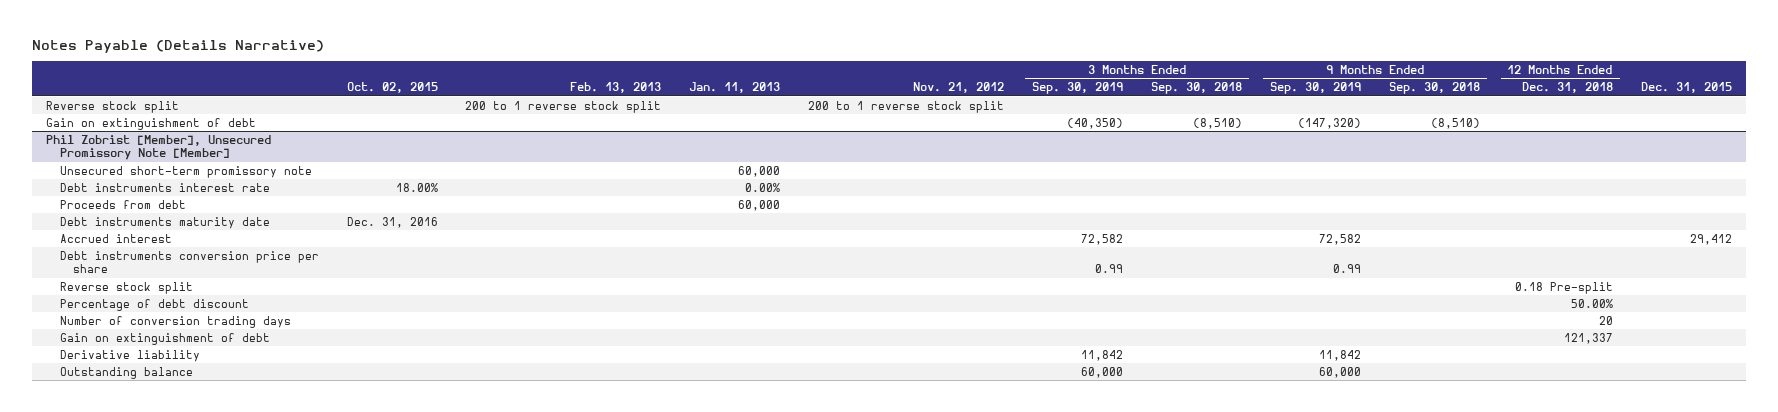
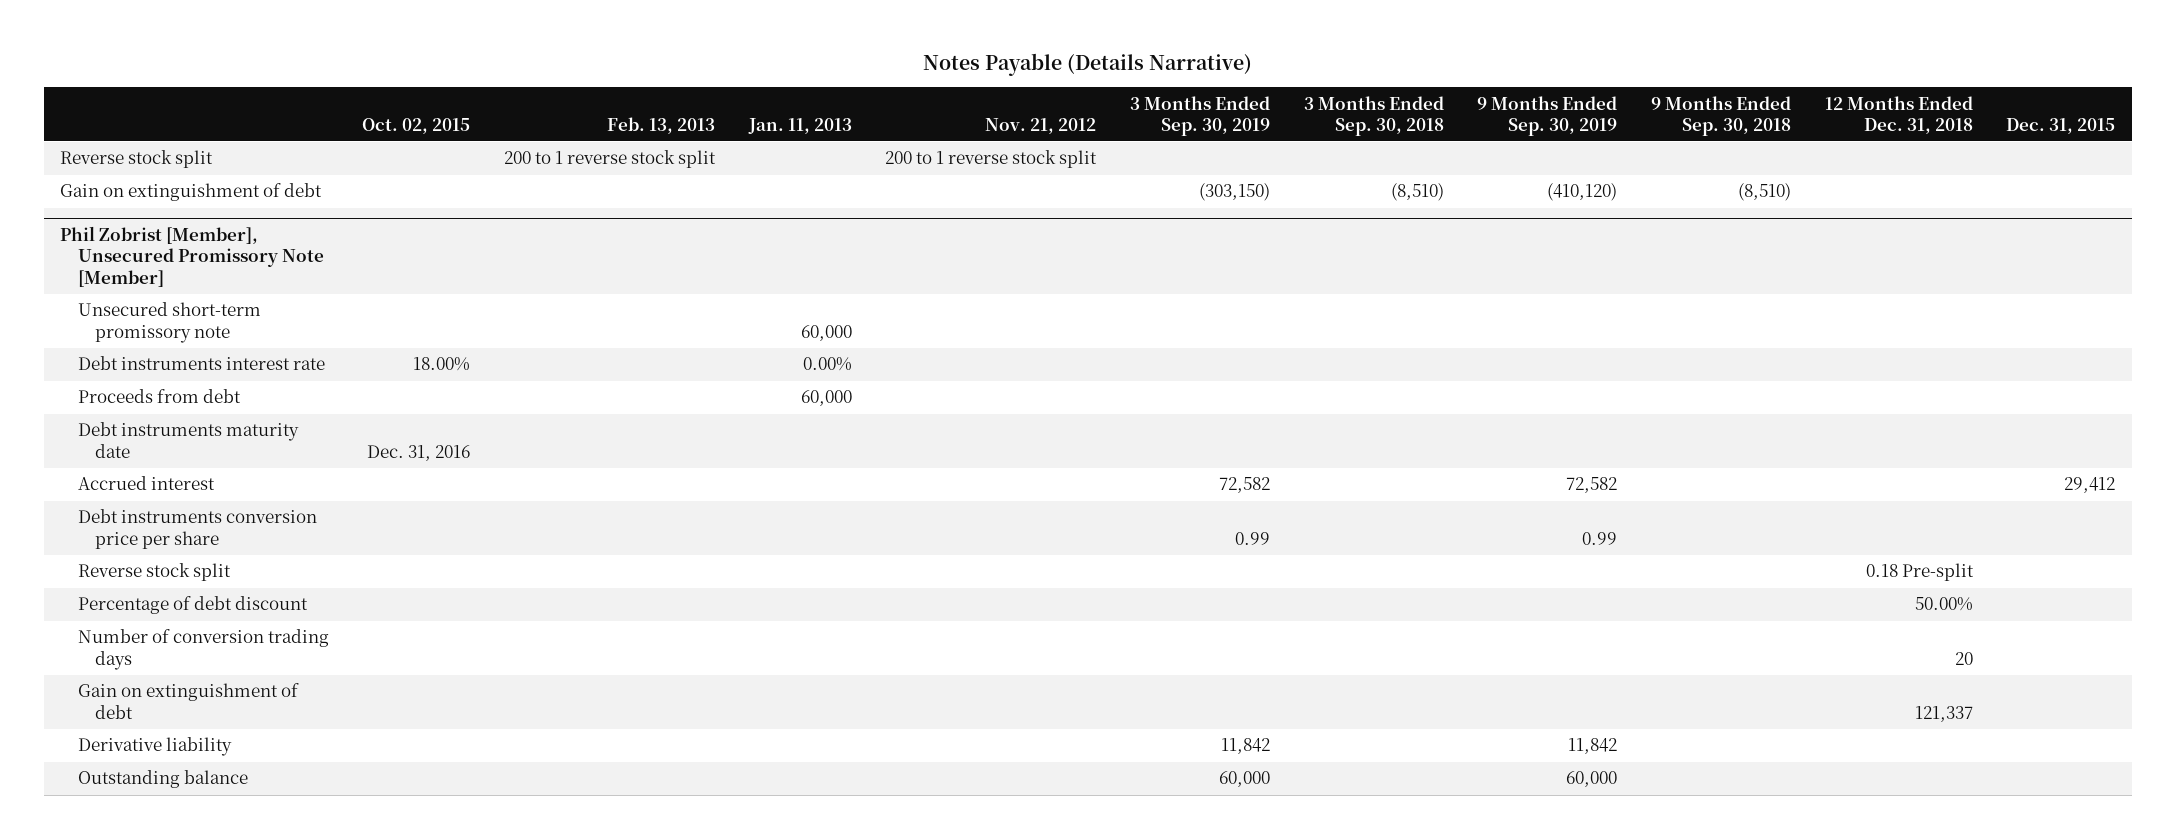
[1067,117,1124,129] (40,350) -> [1199,183,1271,202] (303,150)
[1298,117,1362,129] (147,320) -> [1547,183,1618,202] (410,120)

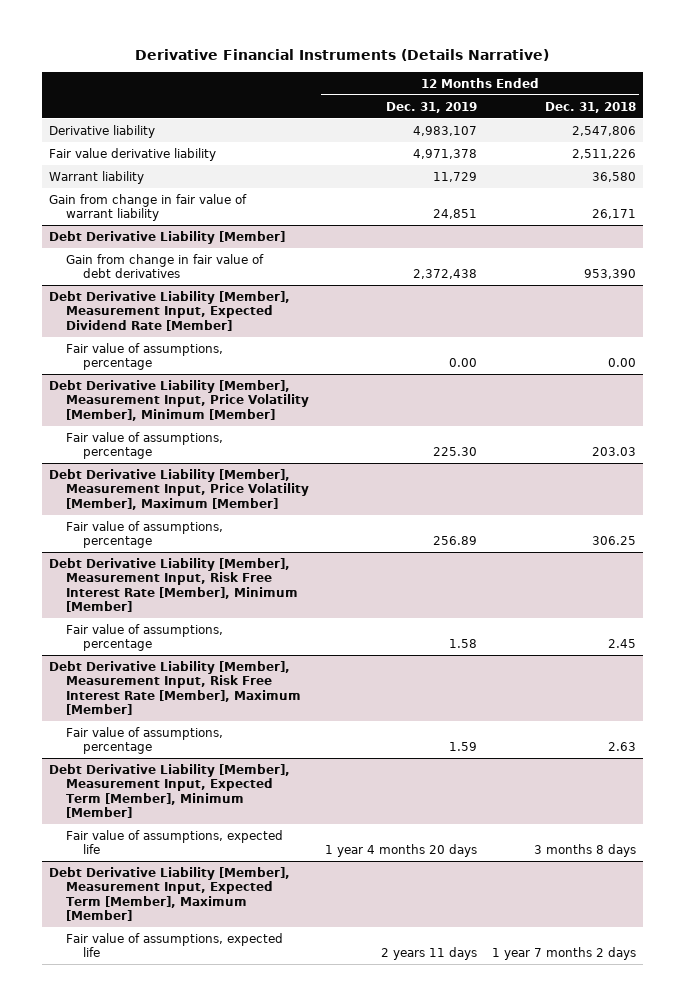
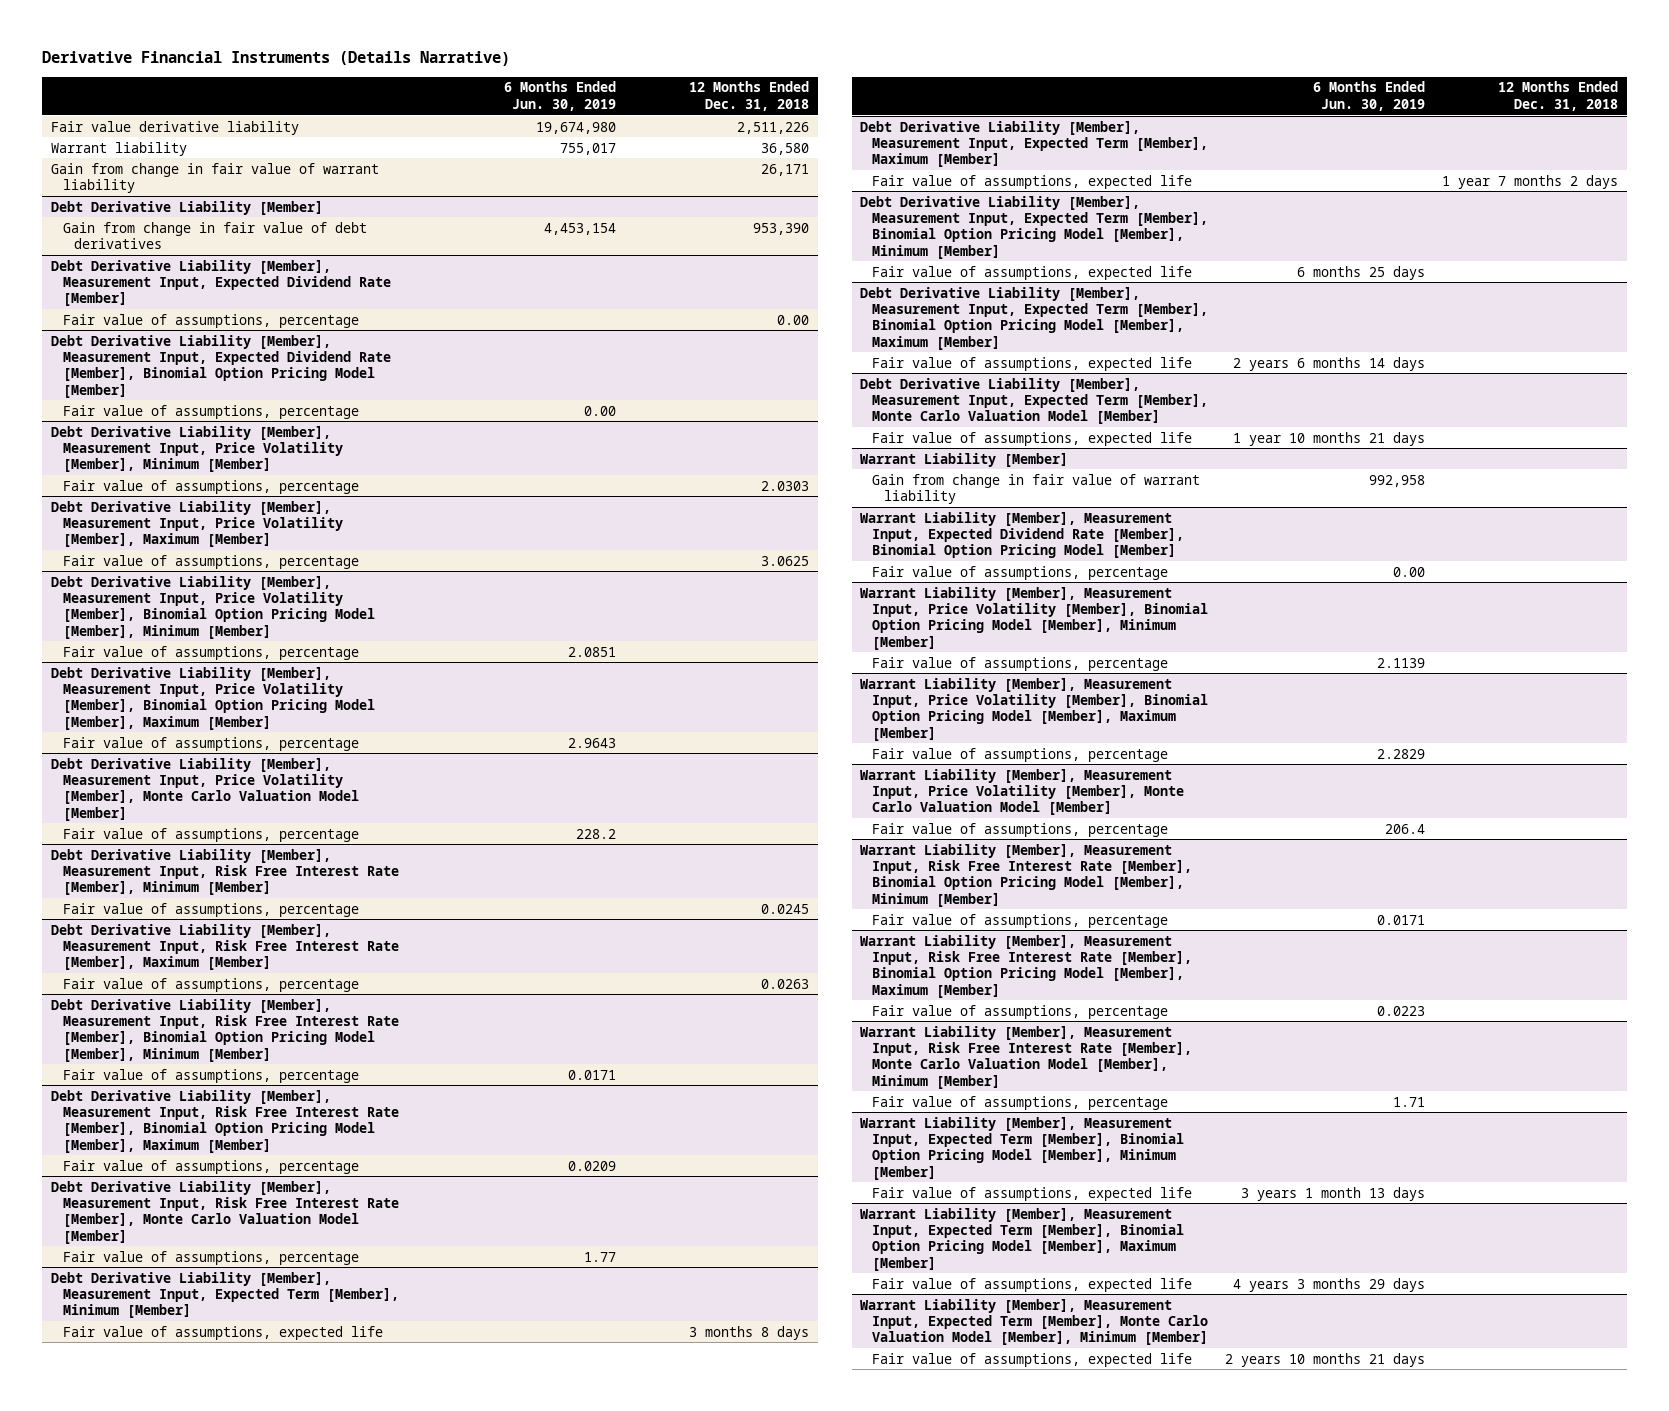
[385,101,477,113] Dec. 31, 2019 -> none
none -> [503,81,616,111] 6 Months Ended Jun. 30, 2019
[49,124,156,138] Derivative liability -> none
none -> [50,334,391,398] Debt Derivative Liability [Member], Measurement Input, Expected Dividend Rate [Member], Binomial Option Pricing Model [Member]
none -> [62,404,359,419] Fair value of assumptions, percentage
[591,447,636,457] 203.03 -> [761,480,810,491] 2.0303
[591,536,636,546] 306.25 -> [761,555,810,566] 3.0625
none -> [50,575,375,639] Debt Derivative Liability [Member], Measurement Input, Price Volatility [Member], Binomial Option Pricing Model [Member], Minimum [Member]
none -> [62,645,359,660] Fair value of assumptions, percentage
none -> [50,666,375,730] Debt Derivative Liability [Member], Measurement Input, Price Volatility [Member], Binomial Option Pricing Model [Member], Maximum [Member]
none -> [62,736,359,751] Fair value of assumptions, percentage
none -> [50,757,359,821] Debt Derivative Liability [Member], Measurement Input, Price Volatility [Member], Monte Carlo Valuation Model [Member]
none -> [62,827,359,842] Fair value of assumptions, percentage
[607,639,636,649] 2.45 -> [761,903,810,914] 0.0245
[607,742,636,752] 2.63 -> [761,978,810,989] 0.0263
none -> [50,998,399,1062] Debt Derivative Liability [Member], Measurement Input, Risk Free Interest Rate [Member], Binomial Option Pricing Model [Member], Minimum [Member]
none -> [62,1068,359,1083] Fair value of assumptions, percentage
none -> [50,1089,399,1153] Debt Derivative Liability [Member], Measurement Input, Risk Free Interest Rate [Member], Binomial Option Pricing Model [Member], Maximum [Member]
none -> [62,1159,359,1174] Fair value of assumptions, percentage
none -> [50,1180,399,1244] Debt Derivative Liability [Member], Measurement Input, Risk Free Interest Rate [Member], Monte Carlo Valuation Model [Member]
none -> [62,1250,359,1265] Fair value of assumptions, percentage
none -> [860,195,1208,259] Debt Derivative Liability [Member], Measurement Input, Expected Term [Member], Binomial Option Pricing Model [Member], Minimum [Member]
none -> [871,265,1192,280] Fair value of assumptions, expected life
none -> [860,286,1208,350] Debt Derivative Liability [Member], Measurement Input, Expected Term [Member], Binomial Option Pricing Model [Member], Maximum [Member]
none -> [871,356,1192,371] Fair value of assumptions, expected life
none -> [860,377,1208,425] Debt Derivative Liability [Member], Measurement Input, Expected Term [Member], Monte Carlo Valuation Model [Member]
none -> [871,431,1192,446] Fair value of assumptions, expected life
none -> [860,452,1069,467] Warrant Liability [Member]
none -> [871,473,1200,504] Gain from change in fair value of warrant liability
none -> [860,511,1184,559] Warrant Liability [Member], Measurement Input, Expected Dividend Rate [Member], Binomial Option Pricing Model [Member]
none -> [871,565,1168,580] Fair value of assumptions, percentage
none -> [860,586,1208,650] Warrant Liability [Member], Measurement Input, Price Volatility [Member], Binomial Option Pricing Model [Member], Minimum [Member]
none -> [871,656,1168,671] Fair value of assumptions, percentage
none -> [860,677,1208,741] Warrant Liability [Member], Measurement Input, Price Volatility [Member], Binomial Option Pricing Model [Member], Maximum [Member]
none -> [871,747,1168,762] Fair value of assumptions, percentage
none -> [860,768,1184,816] Warrant Liability [Member], Measurement Input, Price Volatility [Member], Monte Carlo Valuation Model [Member]
none -> [871,822,1168,837] Fair value of assumptions, percentage
none -> [860,843,1192,907] Warrant Liability [Member], Measurement Input, Risk Free Interest Rate [Member], Binomial Option Pricing Model [Member], Minimum [Member]
none -> [871,913,1168,928] Fair value of assumptions, percentage
none -> [860,934,1192,998] Warrant Liability [Member], Measurement Input, Risk Free Interest Rate [Member], Binomial Option Pricing Model [Member], Maximum [Member]
none -> [871,1004,1168,1019] Fair value of assumptions, percentage
none -> [860,1025,1192,1089] Warrant Liability [Member], Measurement Input, Risk Free Interest Rate [Member], Monte Carlo Valuation Model [Member], Minimum [Member]
none -> [871,1095,1168,1110] Fair value of assumptions, percentage
none -> [860,1116,1184,1180] Warrant Liability [Member], Measurement Input, Expected Term [Member], Binomial Option Pricing Model [Member], Minimum [Member]
none -> [871,1186,1192,1201] Fair value of assumptions, expected life
none -> [860,1207,1184,1271] Warrant Liability [Member], Measurement Input, Expected Term [Member], Binomial Option Pricing Model [Member], Maximum [Member]
none -> [871,1277,1192,1292] Fair value of assumptions, expected life
none -> [860,1298,1208,1346] Warrant Liability [Member], Measurement Input, Expected Term [Member], Monte Carlo Valuation Model [Member], Minimum [Member]
none -> [871,1352,1192,1367] Fair value of assumptions, expected life

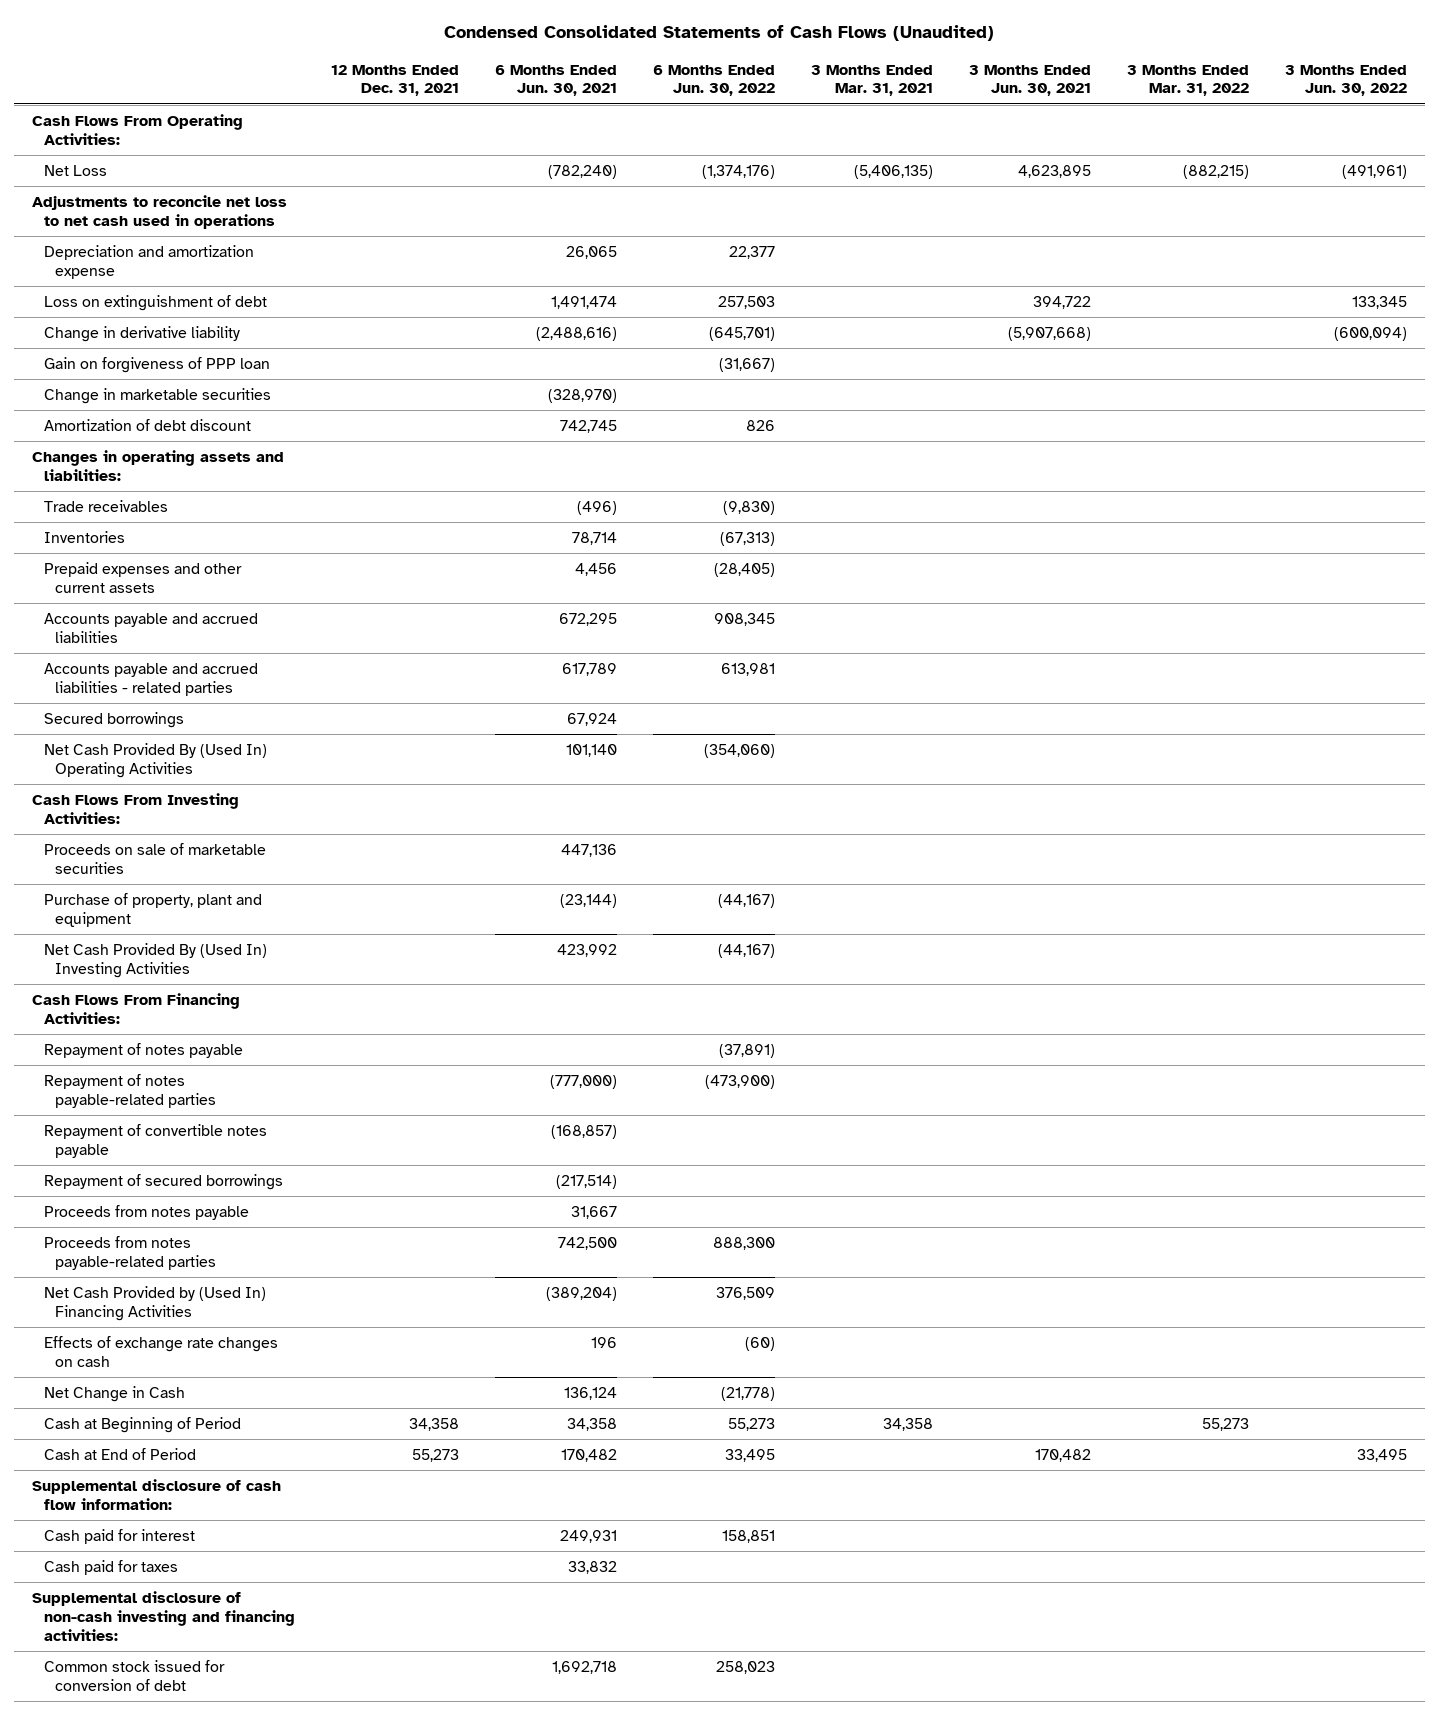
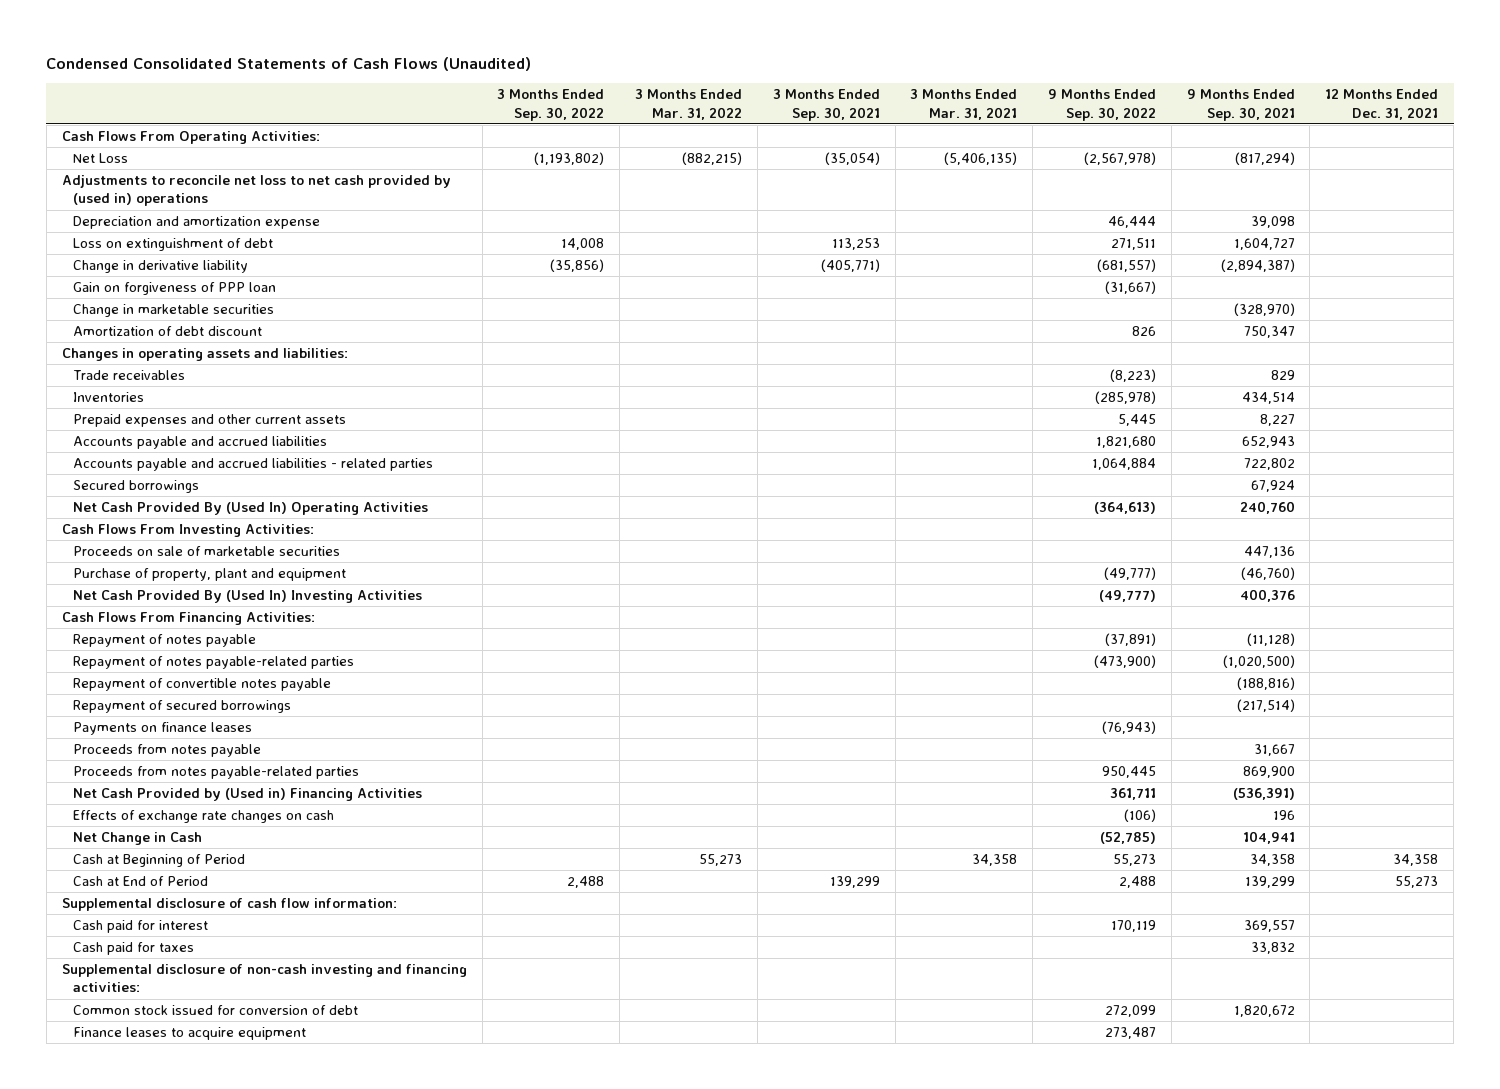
[494,64,617,97] 6 Months Ended Jun. 30, 2021 -> none
[652,64,775,97] 6 Months Ended Jun. 30, 2022 -> none
[968,64,1091,97] 3 Months Ended Jun. 30, 2021 -> none
[1284,64,1407,97] 3 Months Ended Jun. 30, 2022 -> none
none -> [497,89,605,121] 3 Months Ended Sep. 30, 2022
none -> [772,89,880,121] 3 Months Ended Sep. 30, 2021
none -> [1047,89,1156,121] 9 Months Ended Sep. 30, 2022
none -> [1186,89,1295,121] 9 Months Ended Sep. 30, 2021
[32,194,288,229] Adjustments to reconcile net loss to net cash used in operations -> [61,174,451,207] Adjustments to reconcile net loss to net cash provided by (used in) operations
none -> [72,721,252,735] Payments on finance leases
[43,1285,266,1321] Net Cash Provided by (Used In) Financing Activities -> [72,787,422,801] Net Cash Provided by (Used in) Financing Activities
none -> [72,1026,306,1040] Finance leases to acquire equipment

